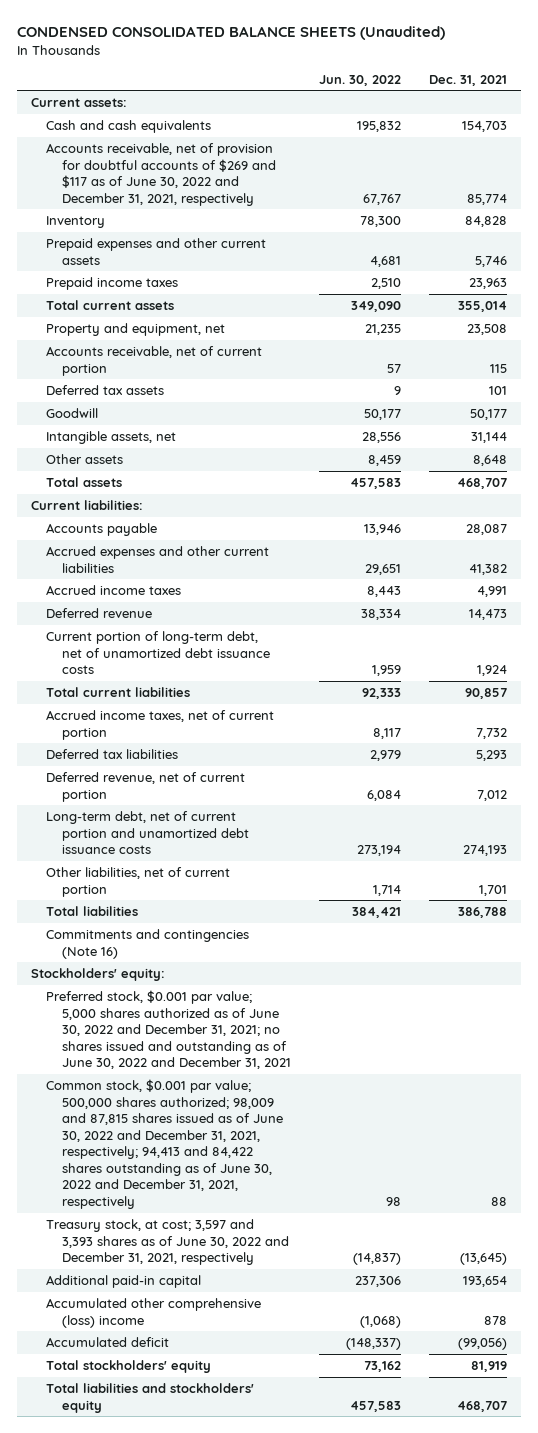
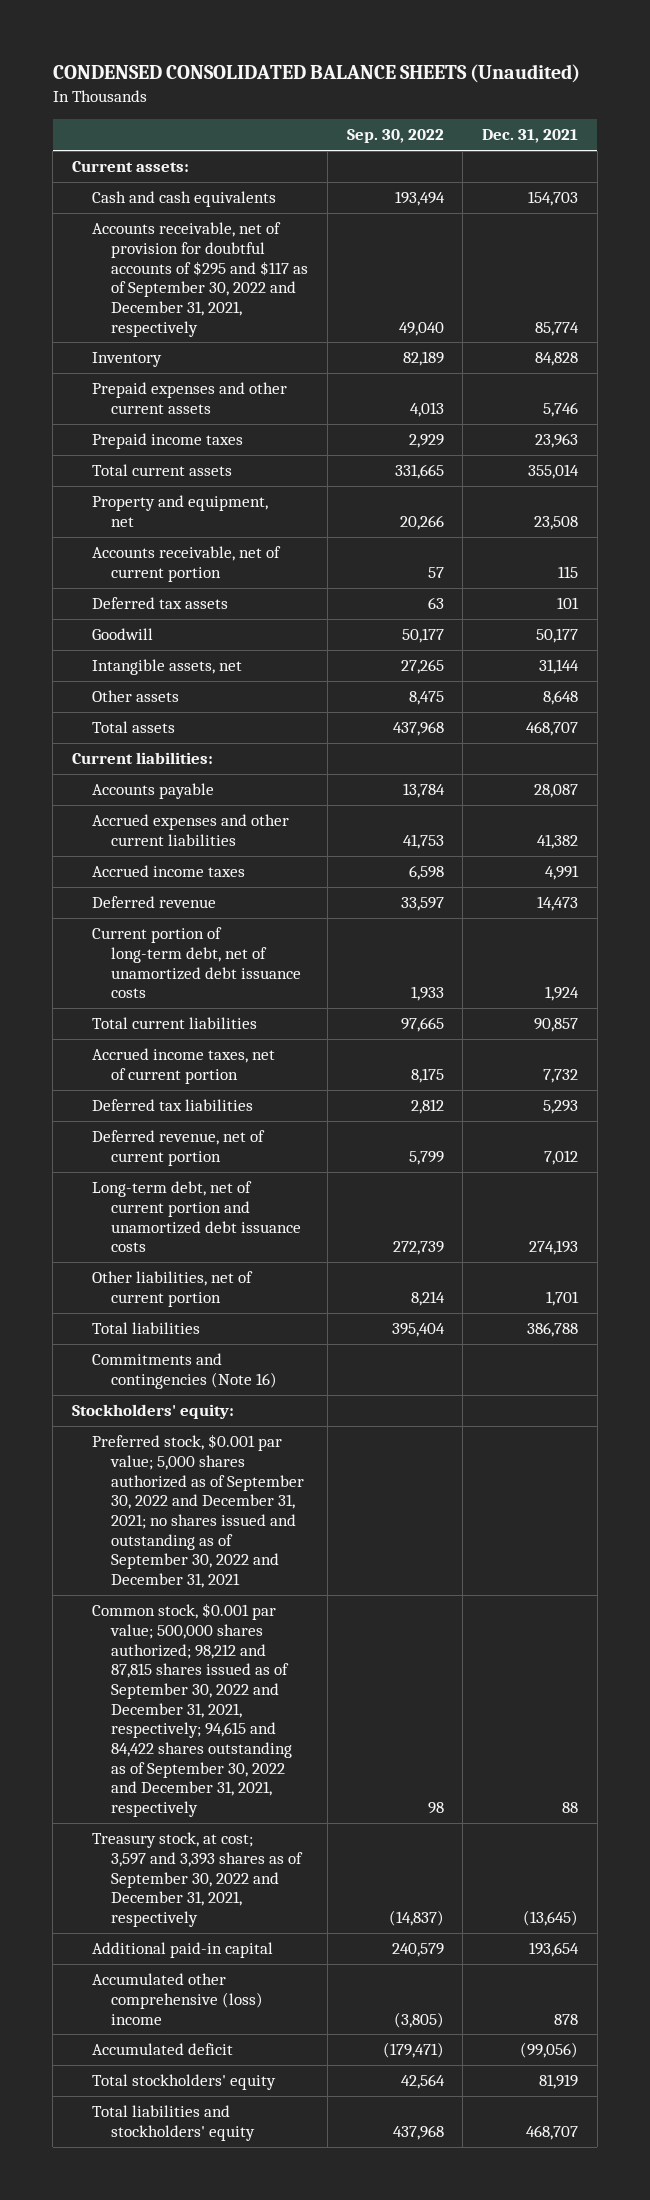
[319,74,402,86] Jun. 30, 2022 -> none
none -> [346,129,444,144] Sep. 30, 2022
[46,143,277,206] Accounts receivable, net of provision for doubtful accounts of $269 and $117 as of June 30, 2022 and December 31, 2021, respectively -> [91,222,309,337] Accounts receivable, net of provision for doubtful accounts of $295 and $117 as of September 30, 2022 and December 31, 2021, respectively
[46,990,292,1070] Preferred stock, $0.001 par value; 5,000 shares authorized as of June 30, 2022 and December 31, 2021; no shares issued and outstanding as of June 30, 2022 and December 31, 2021 -> [91,1434,305,1589] Preferred stock, $0.001 par value; 5,000 shares authorized as of September 30, 2022 and December 31, 2021; no shares issued and outstanding as of September 30, 2022 and December 31, 2021
[46,1079,284,1209] Common stock, $0.001 par value; 500,000 shares authorized; 98,009 and 87,815 shares issued as of June 30, 2022 and December 31, 2021, respectively; 94,413 and 84,422 shares outstanding as of June 30, 2022 and December 31, 2021, respectively -> [91,1603,293,1818] Common stock, $0.001 par value; 500,000 shares authorized; 98,212 and 87,815 shares issued as of September 30, 2022 and December 31, 2021, respectively; 94,615 and 84,422 shares outstanding as of September 30, 2022 and December 31, 2021, respectively
[46,1219,290,1266] Treasury stock, at cost; 3,597 and 3,393 shares as of June 30, 2022 and December 31, 2021, respectively -> [91,1832,304,1928] Treasury stock, at cost; 3,597 and 3,393 shares as of September 30, 2022 and December 31, 2021, respectively

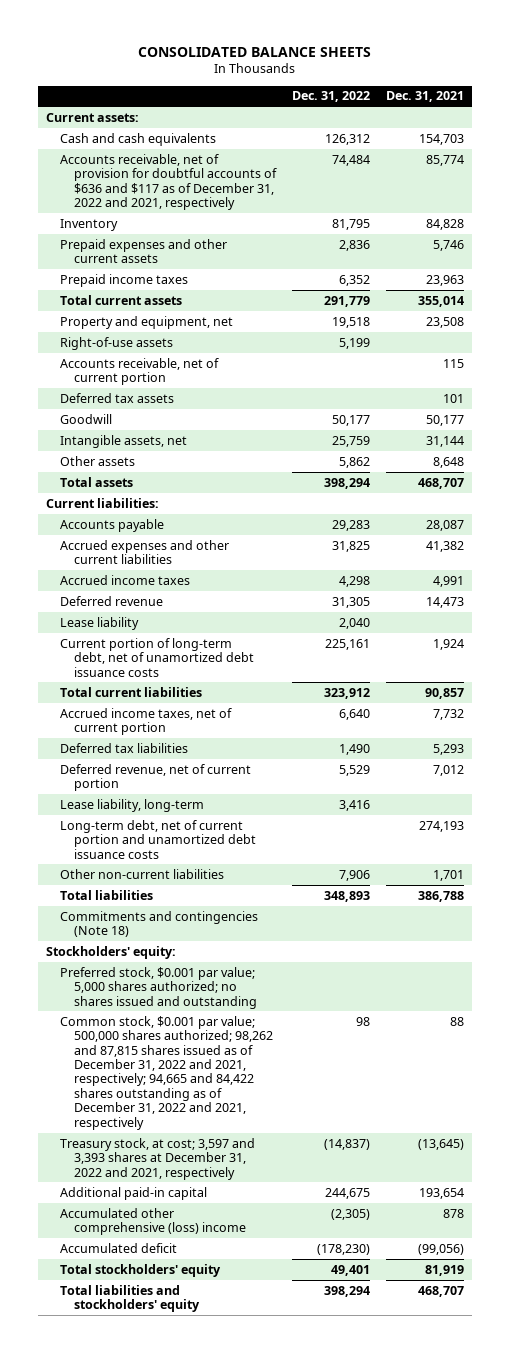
[52,64,580,84] CONDENSED CONSOLIDATED BALANCE SHEETS (Unaudited) -> [137,46,371,57] CONSOLIDATED BALANCE SHEETS
[346,129,444,144] Sep. 30, 2022 -> none
none -> [292,91,371,103] Dec. 31, 2022
[91,222,309,337] Accounts receivable, net of provision for doubtful accounts of $295 and $117 as of September 30, 2022 and December 31, 2021, respectively -> [60,153,278,211] Accounts receivable, net of provision for doubtful accounts of $636 and $117 as of December 31, 2022 and 2021, respectively
none -> [60,336,174,350] Right-of-use assets
none -> [60,616,140,630] Lease liability
none -> [60,798,205,812] Lease liability, long-term
[91,1271,253,1307] Other liabilities, net of current portion -> [60,868,225,879] Other non-current liabilities
[91,1353,278,1389] Commitments and contingencies (Note 16) -> [60,910,259,938] Commitments and contingencies (Note 18)
[91,1434,305,1589] Preferred stock, $0.001 par value; 5,000 shares authorized as of September 30, 2022 and December 31, 2021; no shares issued and outstanding as of September 30, 2022 and December 31, 2021 -> [60,966,258,1009] Preferred stock, $0.001 par value; 5,000 shares authorized; no shares issued and outstanding
[91,1603,293,1818] Common stock, $0.001 par value; 500,000 shares authorized; 98,212 and 87,815 shares issued as of September 30, 2022 and December 31, 2021, respectively; 94,615 and 84,422 shares outstanding as of September 30, 2022 and December 31, 2021, respectively -> [60,1015,274,1130] Common stock, $0.001 par value; 500,000 shares authorized; 98,262 and 87,815 shares issued as of December 31, 2022 and 2021, respectively; 94,665 and 84,422 shares outstanding as of December 31, 2022 and 2021, respectively
[91,1832,304,1928] Treasury stock, at cost; 3,597 and 3,393 shares as of September 30, 2022 and December 31, 2021, respectively -> [60,1137,256,1180] Treasury stock, at cost; 3,597 and 3,393 shares at December 31, 2022 and 2021, respectively

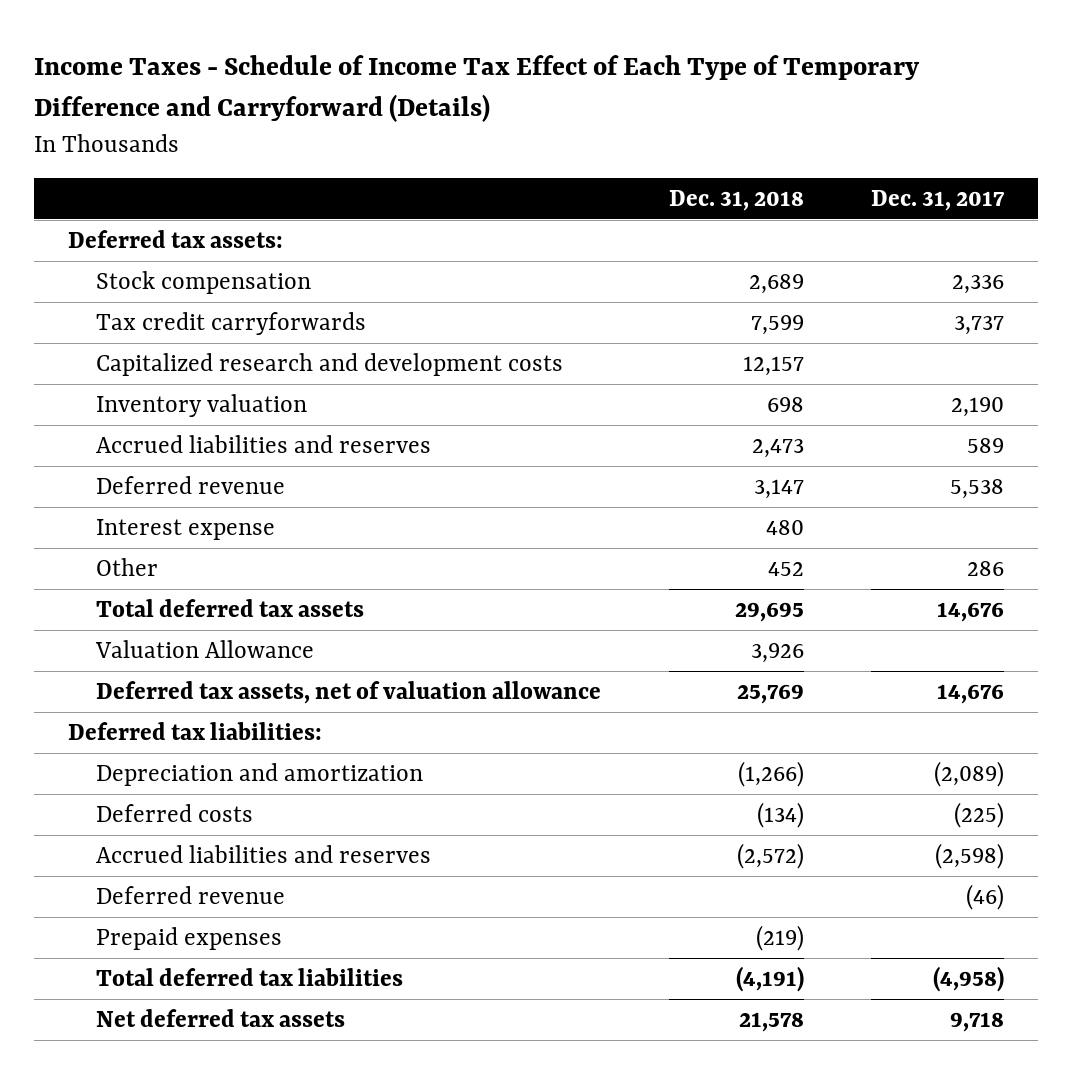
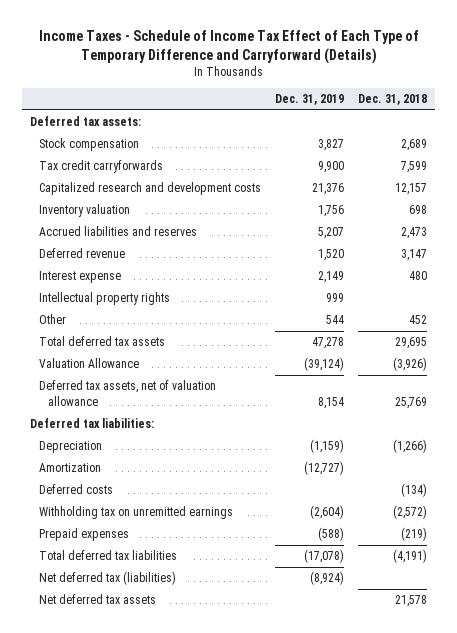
[871,189,1006,211] Dec. 31, 2017 -> none
none -> [275,94,345,106] Dec. 31, 2019
none -> [38,292,170,306] Intellectual property rights
[750,642,804,663] 3,926 -> [393,357,428,372] (3,926)
[95,762,423,786] Depreciation and amortization -> [38,441,102,454] Depreciation
none -> [38,463,101,473] Amortization
[95,885,285,904] Deferred revenue -> none
[95,844,431,863] Accrued liabilities and reserves -> [38,506,233,520] Withholding tax on unremitted earnings
none -> [38,571,176,586] Net deferred tax (liabilities)

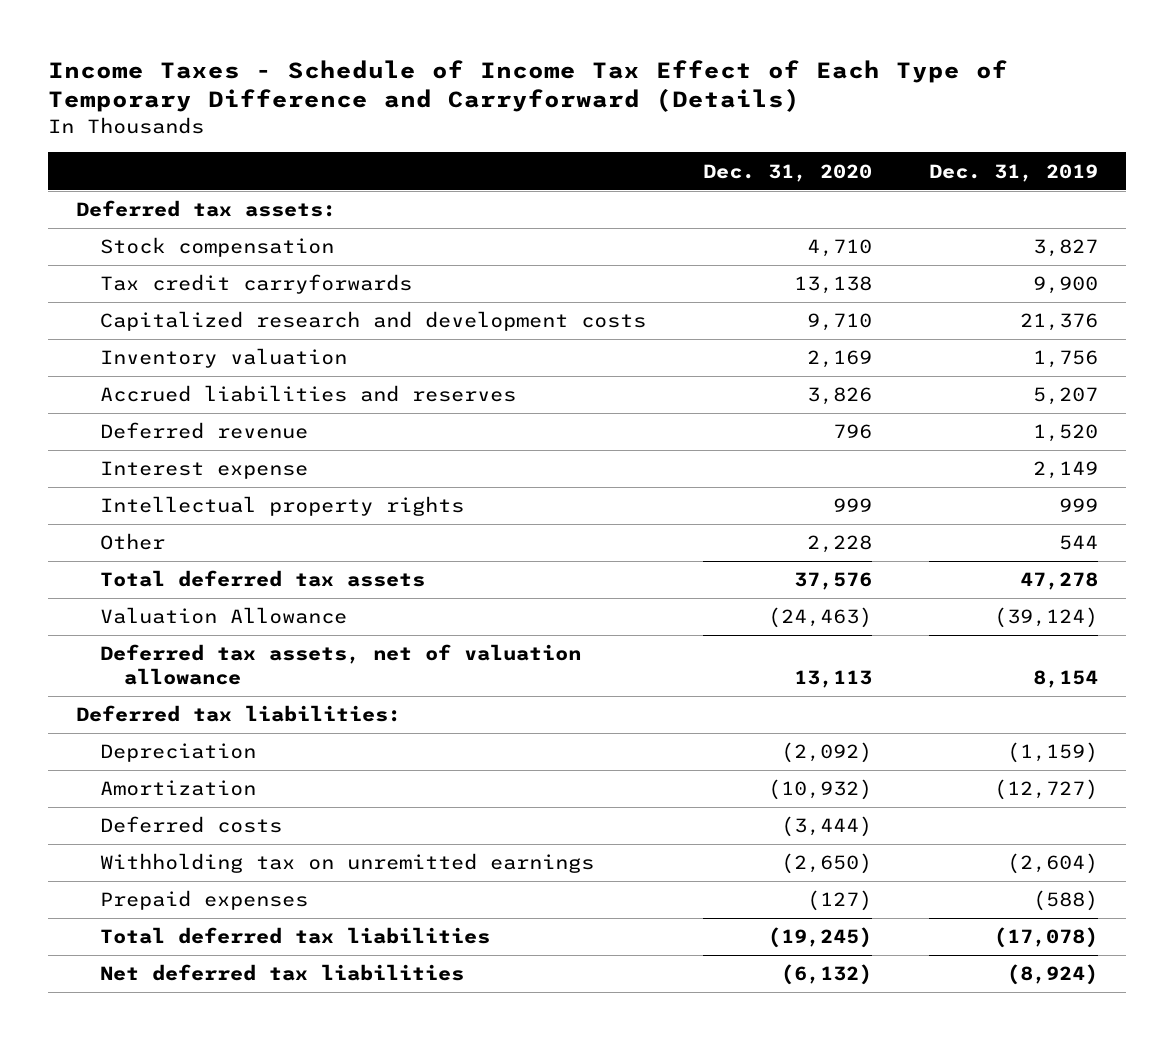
[358,94,428,106] Dec. 31, 2018 -> none
none -> [702,163,872,182] Dec. 31, 2020
[38,594,156,605] Net deferred tax assets -> none
[38,571,176,586] Net deferred tax (liabilities) -> [100,964,465,982] Net deferred tax liabilities

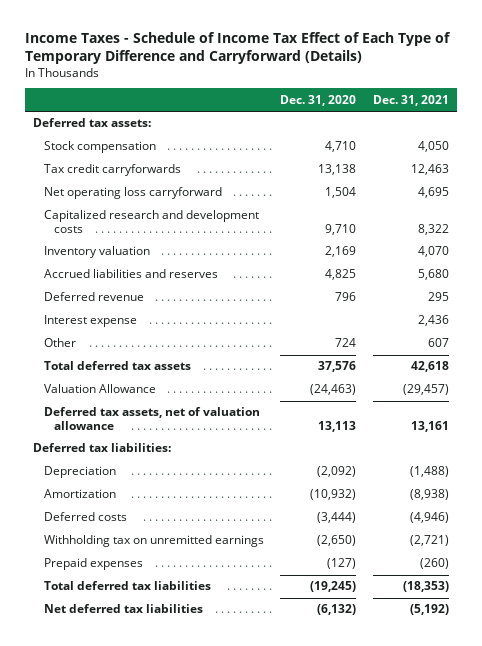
[928,163,1098,182] Dec. 31, 2019 -> none
none -> [372,94,449,106] Dec. 31, 2021
none -> [43,187,222,200] Net operating loss carryforward
[806,387,872,406] 3,826 -> [325,269,357,281] 4,825
[100,496,465,517] Intellectual property rights -> none
[806,535,872,554] 2,228 -> [335,338,357,348] 724

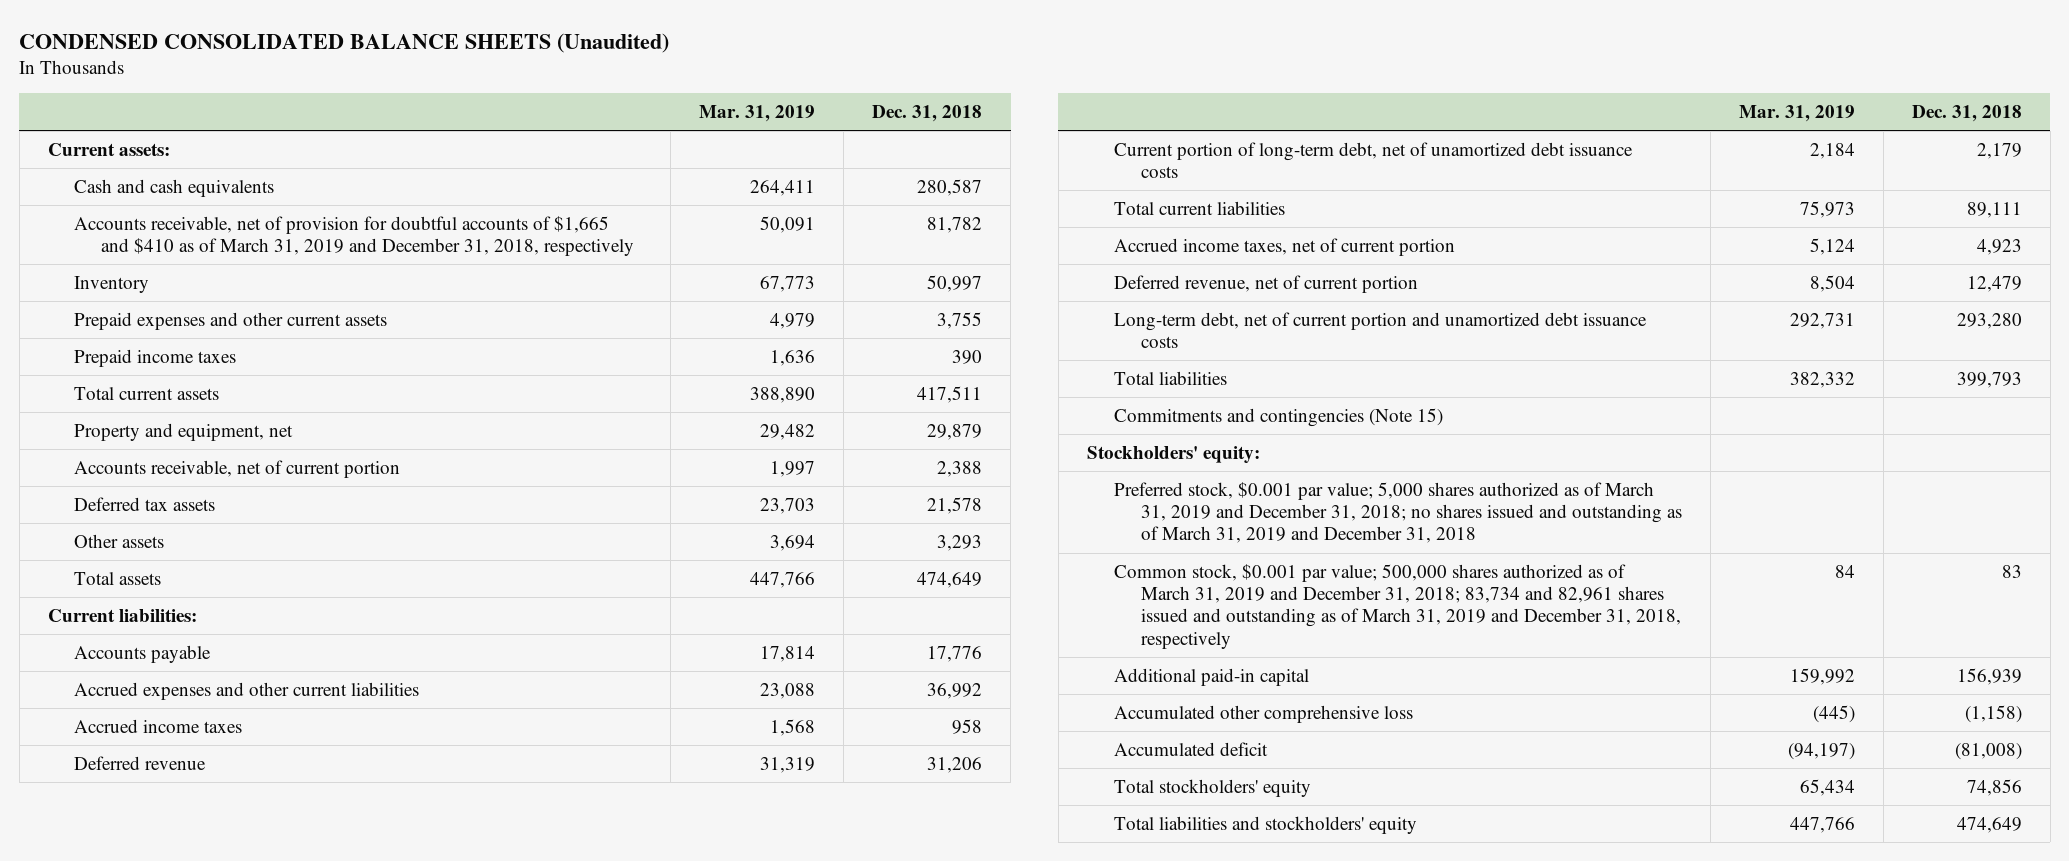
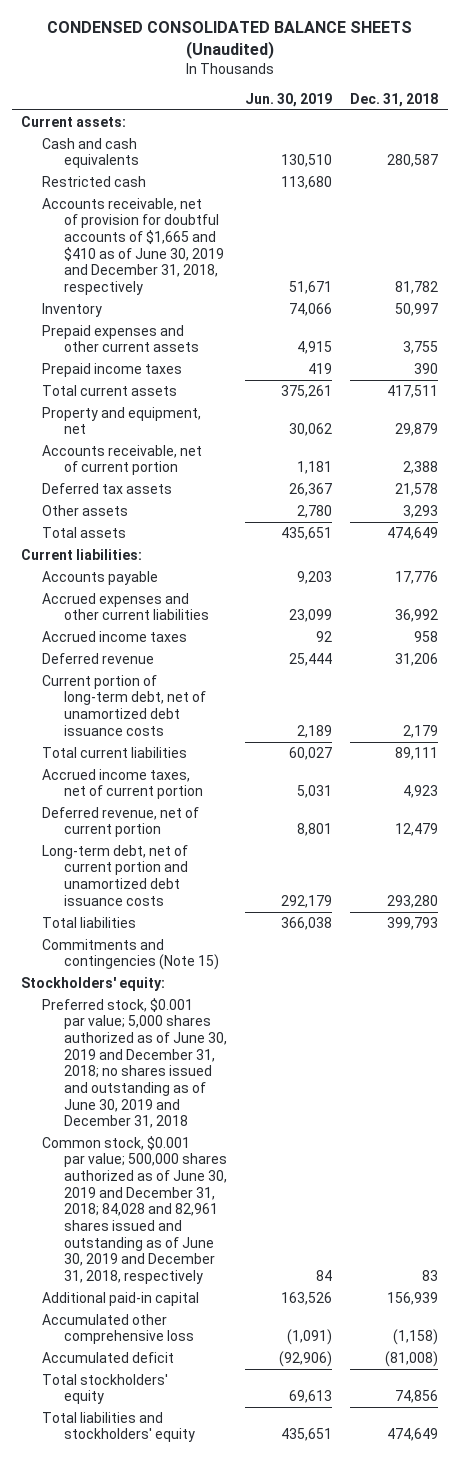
[699,104,816,122] Mar. 31, 2019 -> none
none -> [244,92,332,107] Jun. 30, 2019
none -> [42,175,147,187] Restricted cash
[74,215,635,257] Accounts receivable, net of provision for doubtful accounts of $1,665 and $410 as of March 31, 2019 and December 31, 2018, respectively -> [42,197,224,295] Accounts receivable, net of provision for doubtful accounts of $1,665 and $410 as of June 30, 2019 and December 31, 2018, respectively
[1113,481,1682,544] Preferred stock, $0.001 par value; 5,000 shares authorized as of March 31, 2019 and December 31, 2018; no shares issued and outstanding as of March 31, 2019 and December 31, 2018 -> [42,997,227,1129] Preferred stock, $0.001 par value; 5,000 shares authorized as of June 30, 2019 and December 31, 2018; no shares issued and outstanding as of June 30, 2019 and December 31, 2018
[1113,563,1681,649] Common stock, $0.001 par value; 500,000 shares authorized as of March 31, 2019 and December 31, 2018; 83,734 and 82,961 shares issued and outstanding as of March 31, 2019 and December 31, 2018, respectively -> [42,1135,227,1284] Common stock, $0.001 par value; 500,000 shares authorized as of June 30, 2019 and December 31, 2018; 84,028 and 82,961 shares issued and outstanding as of June 30, 2019 and December 31, 2018, respectively

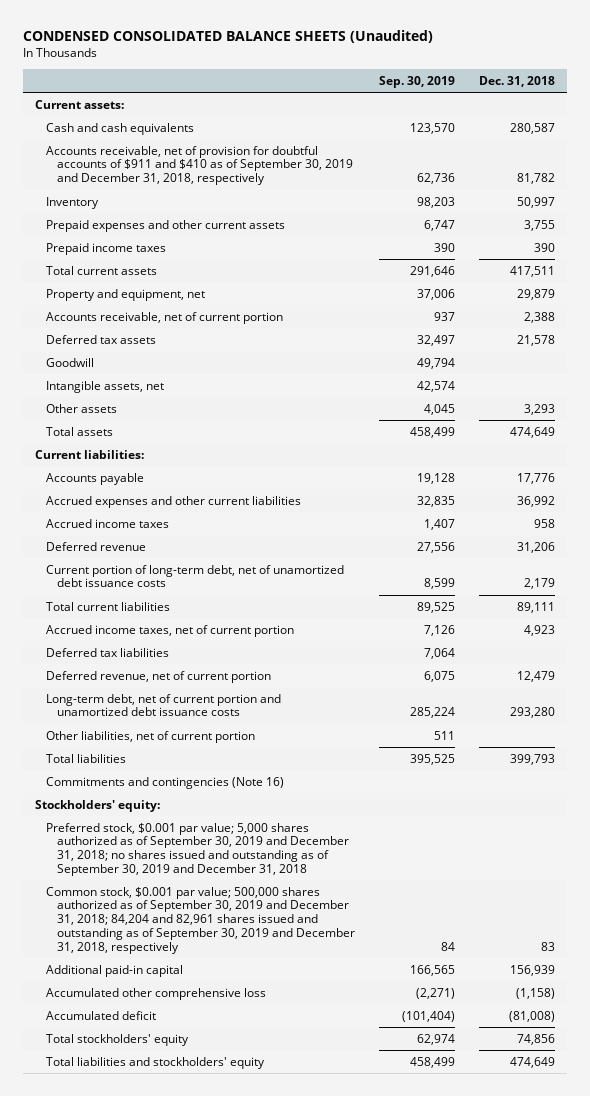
[244,92,332,107] Jun. 30, 2019 -> none
none -> [379,75,456,88] Sep. 30, 2019
[42,175,147,187] Restricted cash -> none
[42,197,224,295] Accounts receivable, net of provision for doubtful accounts of $1,665 and $410 as of June 30, 2019 and December 31, 2018, respectively -> [46,145,354,186] Accounts receivable, net of provision for doubtful accounts of $911 and $410 as of September 30, 2019 and December 31, 2018, respectively
none -> [46,357,95,367] Goodwill
none -> [46,380,165,393] Intangible assets, net
none -> [46,647,170,657] Deferred tax liabilities
none -> [46,730,256,743] Other liabilities, net of current portion
[42,938,219,971] Commitments and contingencies (Note 15) -> [46,776,285,789] Commitments and contingencies (Note 16)
[42,997,227,1129] Preferred stock, $0.001 par value; 5,000 shares authorized as of June 30, 2019 and December 31, 2018; no shares issued and outstanding as of June 30, 2019 and December 31, 2018 -> [46,822,350,877] Preferred stock, $0.001 par value; 5,000 shares authorized as of September 30, 2019 and December 31, 2018; no shares issued and outstanding as of September 30, 2019 and December 31, 2018
[42,1135,227,1284] Common stock, $0.001 par value; 500,000 shares authorized as of June 30, 2019 and December 31, 2018; 84,028 and 82,961 shares issued and outstanding as of June 30, 2019 and December 31, 2018, respectively -> [46,886,356,955] Common stock, $0.001 par value; 500,000 shares authorized as of September 30, 2019 and December 31, 2018; 84,204 and 82,961 shares issued and outstanding as of September 30, 2019 and December 31, 2018, respectively

